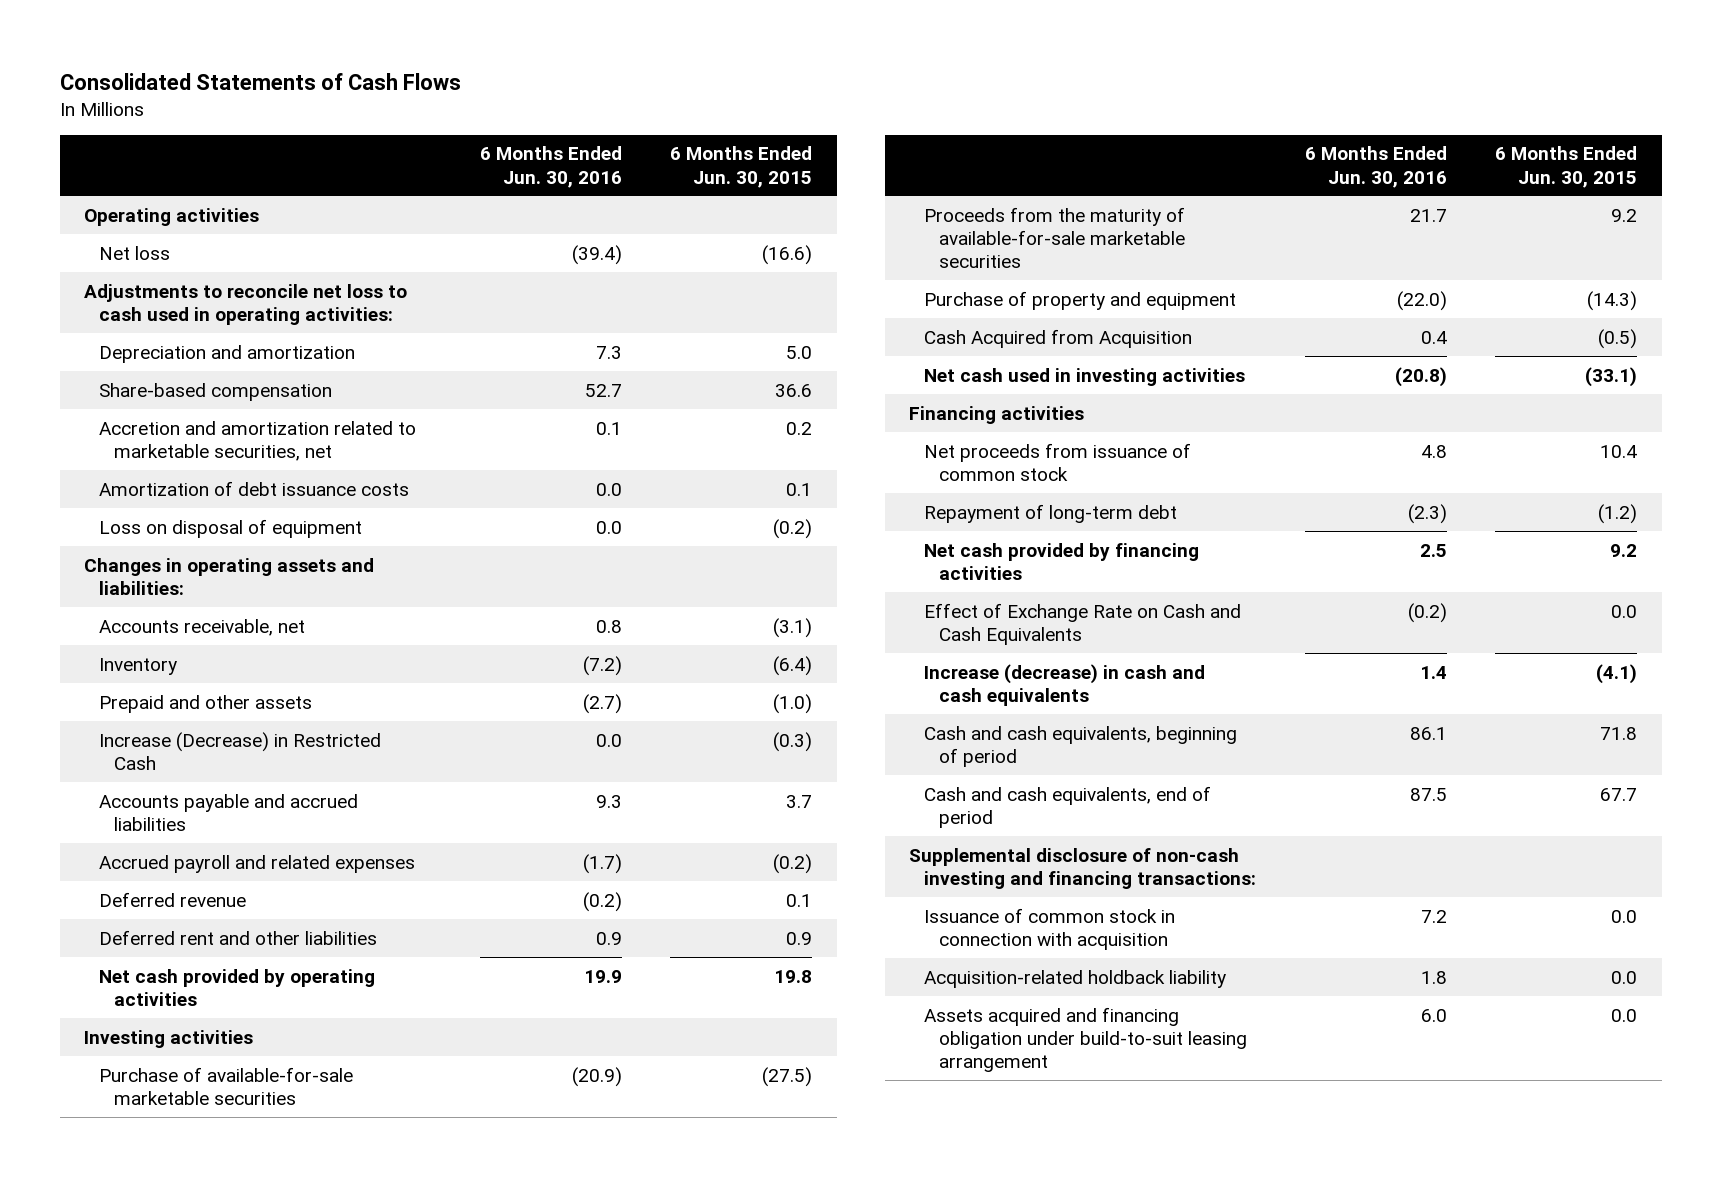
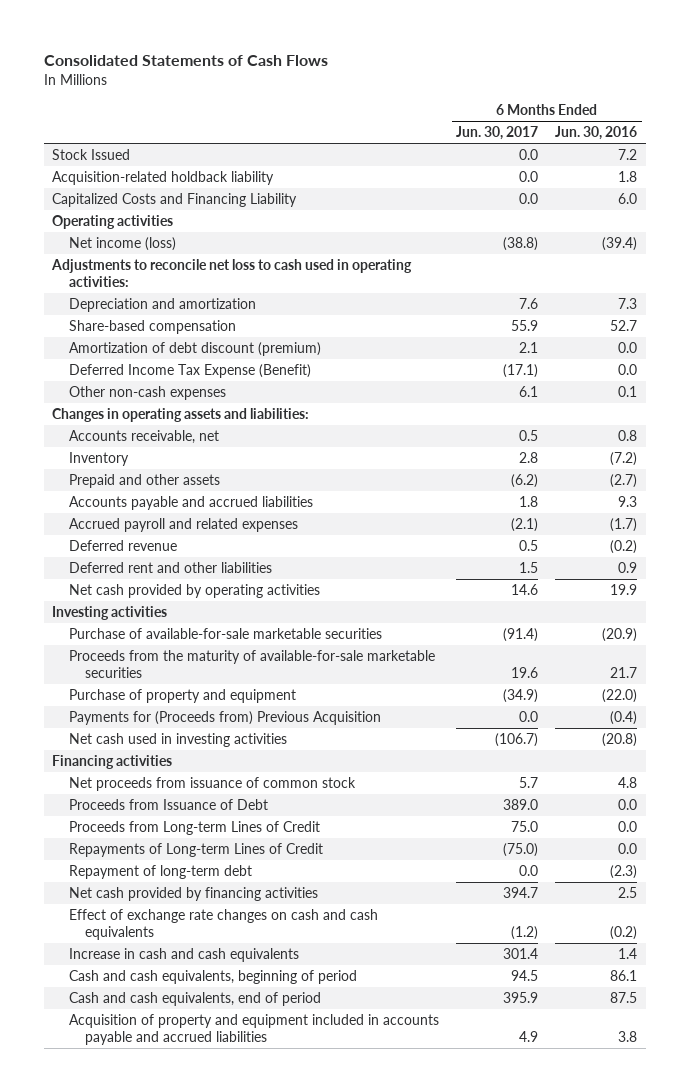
[670,146,813,188] 6 Months Ended Jun. 30, 2015 -> none
none -> [455,126,538,141] Jun. 30, 2017
none -> [52,149,131,161] Stock Issued
[923,969,1226,988] Acquisition-related holdback liability -> [52,171,275,186] Acquisition-related holdback liability
none -> [52,193,298,208] Capitalized Costs and Financing Liability
[98,245,170,260] Net loss -> [68,237,176,252] Net income (loss)
[98,420,416,461] Accretion and amortization related to marketable securities, net -> none
[98,480,409,496] Amortization of debt issuance costs -> none
[98,518,362,538] Loss on disposal of equipment -> none
none -> [68,342,321,357] Amortization of debt discount (premium)
none -> [68,364,311,379] Deferred Income Tax Expense (Benefit)
none -> [68,386,226,401] Other non-cash expenses
[98,731,381,770] Increase (Decrease) in Restricted Cash -> none
[923,328,1192,348] Cash Acquired from Acquisition -> [68,711,381,726] Payments for (Proceeds from) Previous Acquisition
[1420,330,1447,344] 0.4 -> [610,711,638,726] (0.4)
none -> [68,799,268,811] Proceeds from Issuance of Debt
none -> [68,821,320,836] Proceeds from Long-term Lines of Credit
none -> [68,843,323,858] Repayments of Long-term Lines of Credit
[923,602,1241,645] Effect of Exchange Rate on Cash and Cash Equivalents -> [68,909,378,941] Effect of exchange rate changes on cash and cash equivalents
[923,663,1205,706] Increase (decrease) in cash and cash equivalents -> [68,948,299,963] Increase in cash and cash equivalents
[909,847,1256,889] Supplemental disclosure of non-cash investing and financing transactions: -> none
[923,907,1175,950] Issuance of common stock in connection with acquisition -> none
[923,1006,1247,1072] Assets acquired and financing obligation under build-to-suit leasing arrangement -> none
none -> [68,1014,439,1046] Acquisition of property and equipment included in accounts payable and accrued liabilities

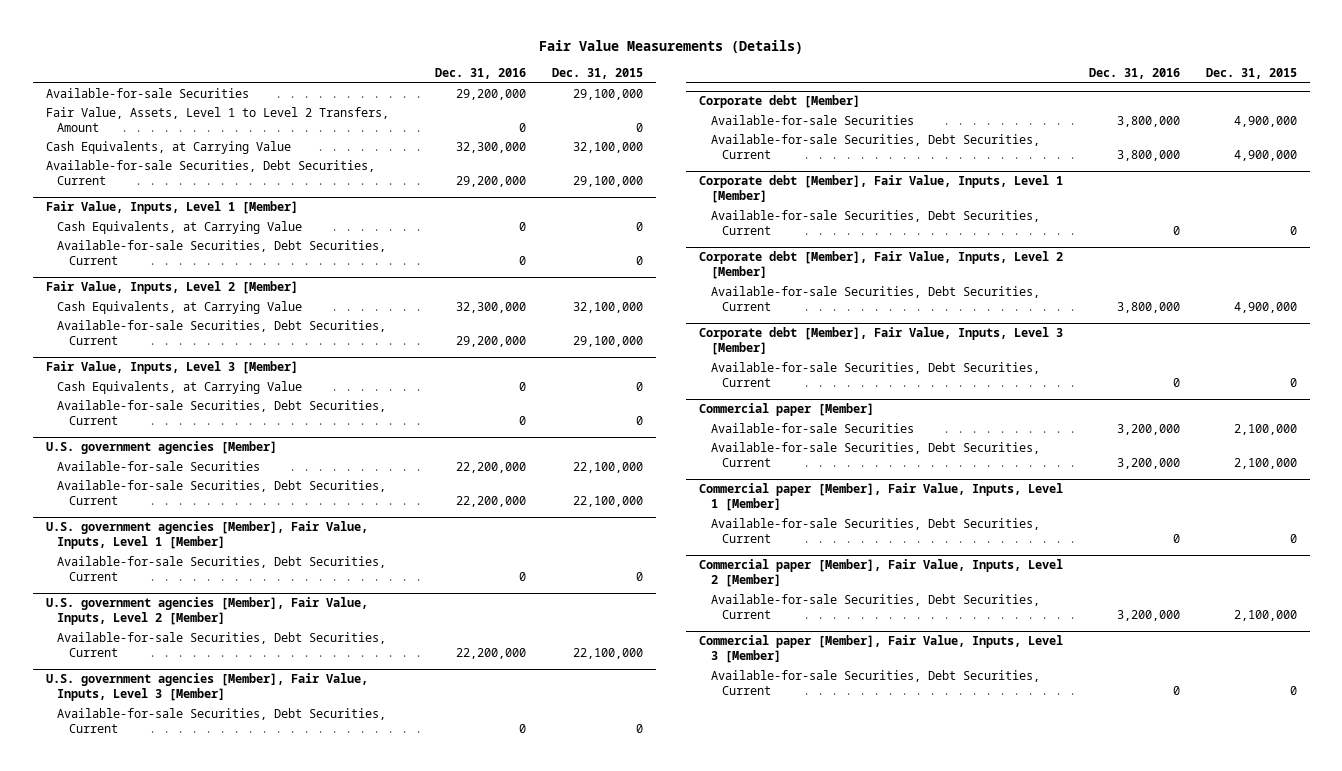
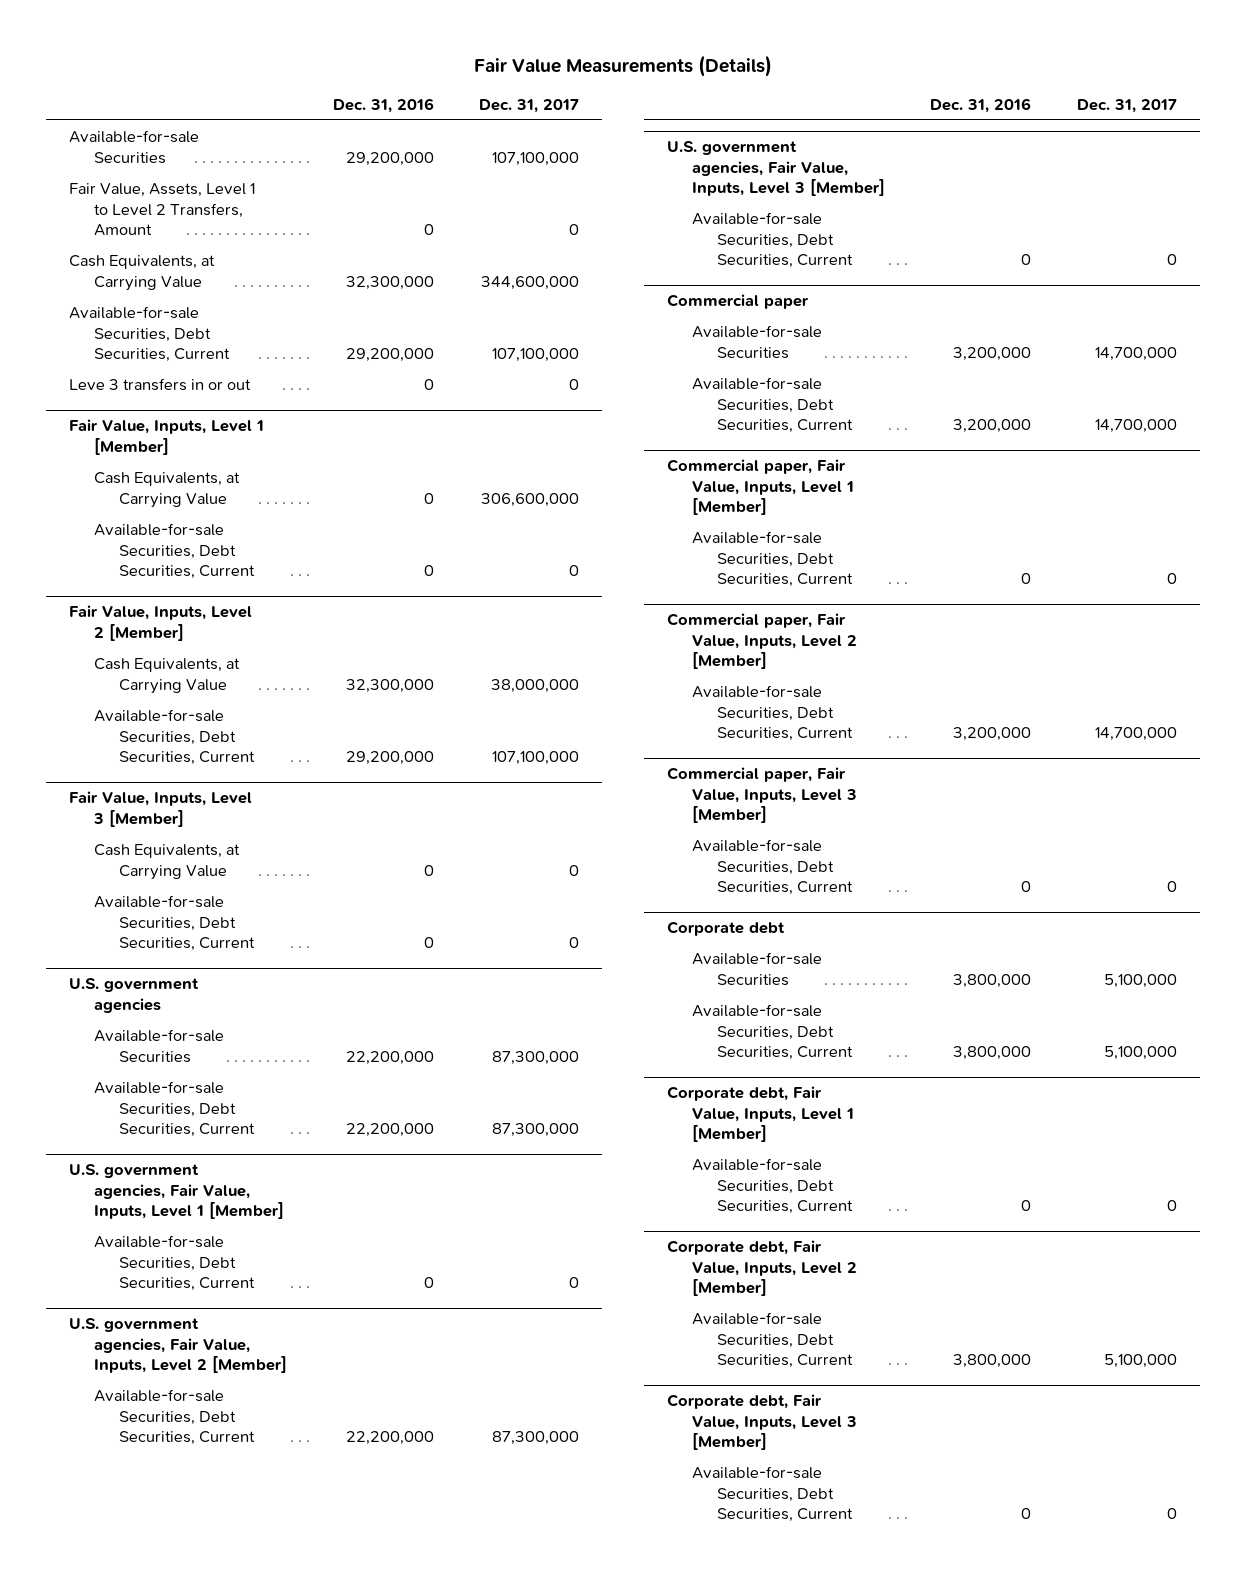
[552,68,644,80] Dec. 31, 2015 -> none
none -> [479,98,580,113] Dec. 31, 2017
none -> [69,378,252,392] Leve 3 transfers in or out
[45,441,277,455] U.S. government agencies [Member] -> [69,978,200,1013] U.S. government agencies
[45,521,368,550] U.S. government agencies [Member], Fair Value, Inputs, Level 1 [Member] -> [69,1164,285,1219] U.S. government agencies, Fair Value, Inputs, Level 1 [Member]
[45,597,368,626] U.S. government agencies [Member], Fair Value, Inputs, Level 2 [Member] -> [69,1318,288,1373] U.S. government agencies, Fair Value, Inputs, Level 2 [Member]
[57,708,387,733] Available-for-sale Securities, Debt Securities, Current -> none
[699,95,861,109] Corporate debt [Member] -> none
[710,115,914,126] Available-for-sale Securities -> none
[710,134,1040,159] Available-for-sale Securities, Debt Securities, Current -> none
[699,175,1064,204] Corporate debt [Member], Fair Value, Inputs, Level 1 [Member] -> none
[710,210,1040,235] Available-for-sale Securities, Debt Securities, Current -> none
[699,251,1064,280] Corporate debt [Member], Fair Value, Inputs, Level 2 [Member] -> none
[710,286,1040,311] Available-for-sale Securities, Debt Securities, Current -> none
[699,327,1064,356] Corporate debt [Member], Fair Value, Inputs, Level 3 [Member] -> none
[45,673,368,702] U.S. government agencies [Member], Fair Value, Inputs, Level 3 [Member] -> [666,141,885,196] U.S. government agencies, Fair Value, Inputs, Level 3 [Member]
[699,403,875,417] Commercial paper [Member] -> [666,294,809,310] Commercial paper
[699,483,1064,512] Commercial paper [Member], Fair Value, Inputs, Level 1 [Member] -> [666,459,854,515] Commercial paper, Fair Value, Inputs, Level 1 [Member]
[699,559,1064,588] Commercial paper [Member], Fair Value, Inputs, Level 2 [Member] -> [666,613,857,669] Commercial paper, Fair Value, Inputs, Level 2 [Member]
[699,635,1064,664] Commercial paper [Member], Fair Value, Inputs, Level 3 [Member] -> [666,767,857,823] Commercial paper, Fair Value, Inputs, Level 3 [Member]
none -> [666,921,785,937] Corporate debt
none -> [691,952,822,986] Available-for-sale Securities
none -> [691,1004,853,1060] Available-for-sale Securities, Debt Securities, Current
none -> [666,1086,854,1142] Corporate debt, Fair Value, Inputs, Level 1 [Member]
none -> [691,1158,853,1214] Available-for-sale Securities, Debt Securities, Current
none -> [666,1240,857,1296] Corporate debt, Fair Value, Inputs, Level 2 [Member]
none -> [691,1312,853,1368] Available-for-sale Securities, Debt Securities, Current
none -> [666,1394,857,1450] Corporate debt, Fair Value, Inputs, Level 3 [Member]
none -> [691,1466,853,1522] Available-for-sale Securities, Debt Securities, Current

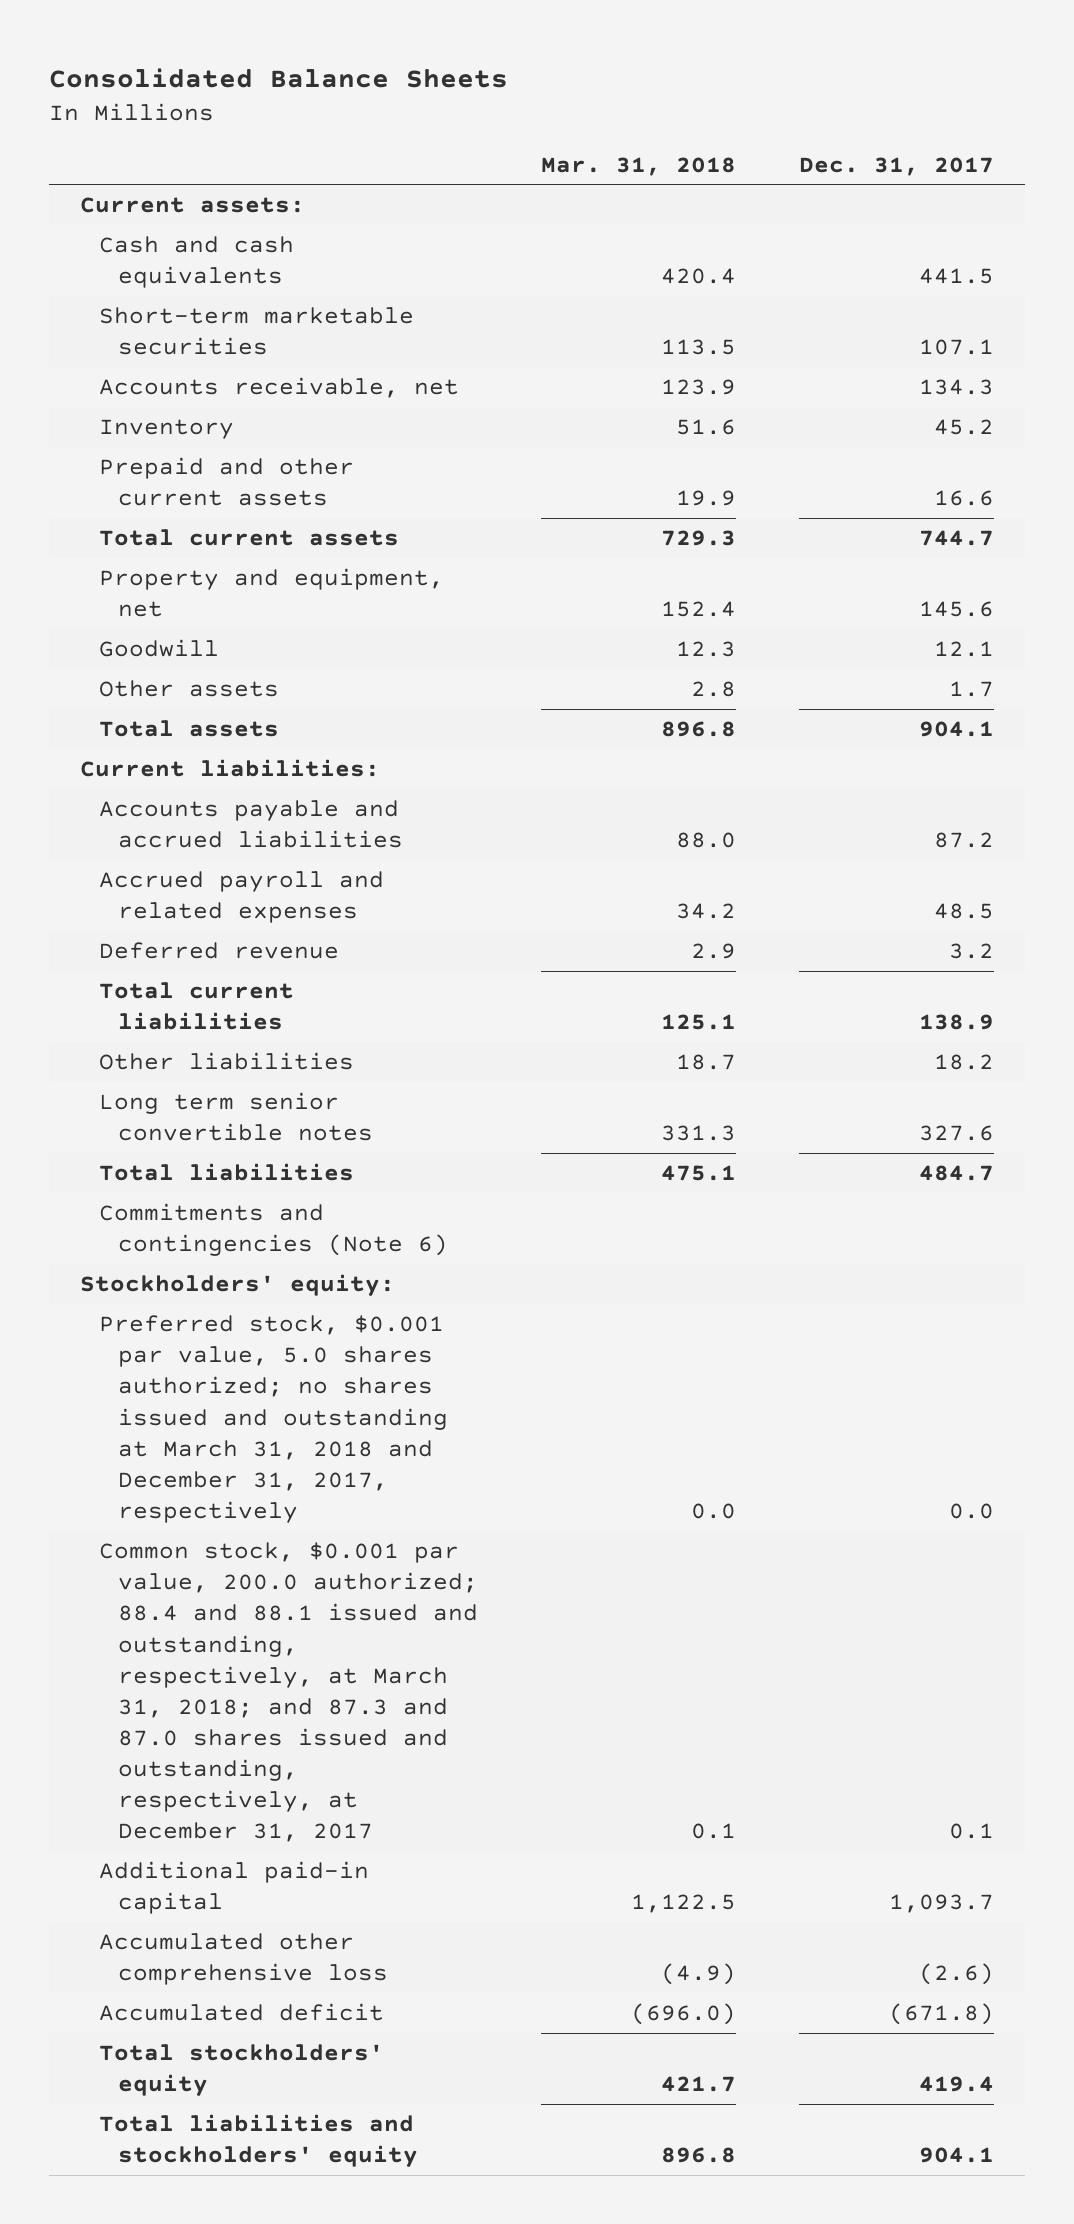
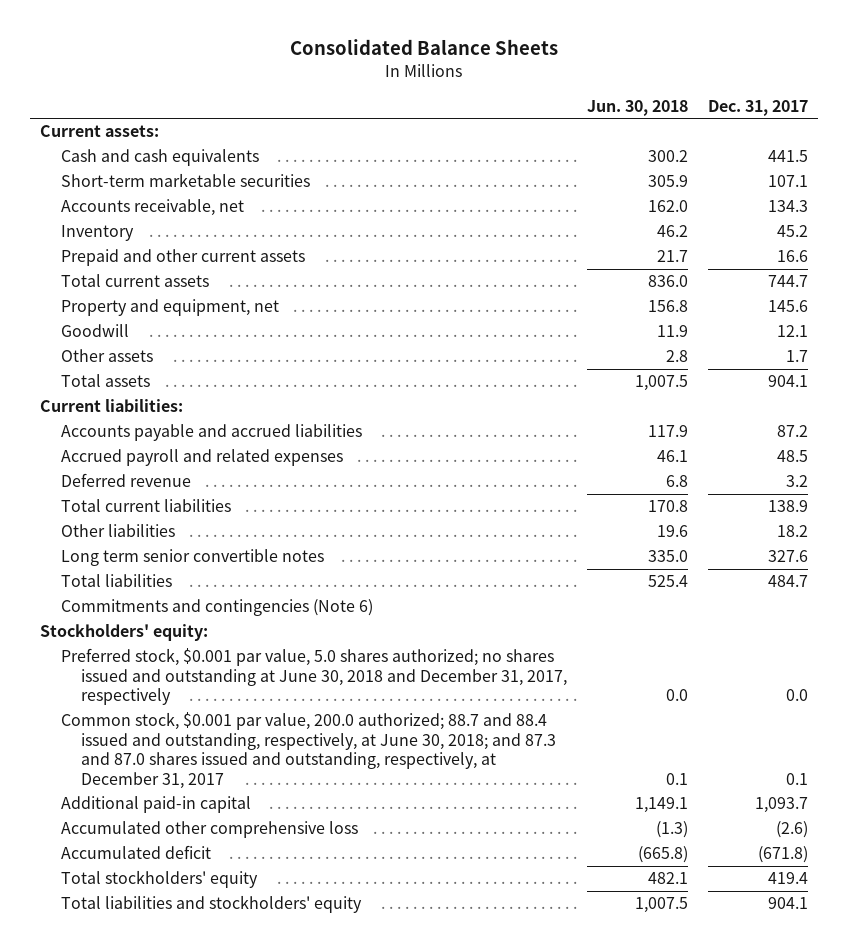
[540,156,736,176] Mar. 31, 2018 -> none
none -> [587,99,689,116] Jun. 30, 2018
[98,1315,448,1523] Preferred stock, $0.001 par value, 5.0 shares authorized; no shares issued and outstanding at March 31, 2018 and December 31, 2017, respectively -> [60,648,567,706] Preferred stock, $0.001 par value, 5.0 shares authorized; no shares issued and outstanding at June 30, 2018 and December 31, 2017, respectively
[98,1542,478,1843] Common stock, $0.001 par value, 200.0 authorized; 88.4 and 88.1 issued and outstanding, respectively, at March 31, 2018; and 87.3 and 87.0 shares issued and outstanding, respectively, at December 31, 2017 -> [60,712,556,789] Common stock, $0.001 par value, 200.0 authorized; 88.7 and 88.4 issued and outstanding, respectively, at June 30, 2018; and 87.3 and 87.0 shares issued and outstanding, respectively, at December 31, 2017

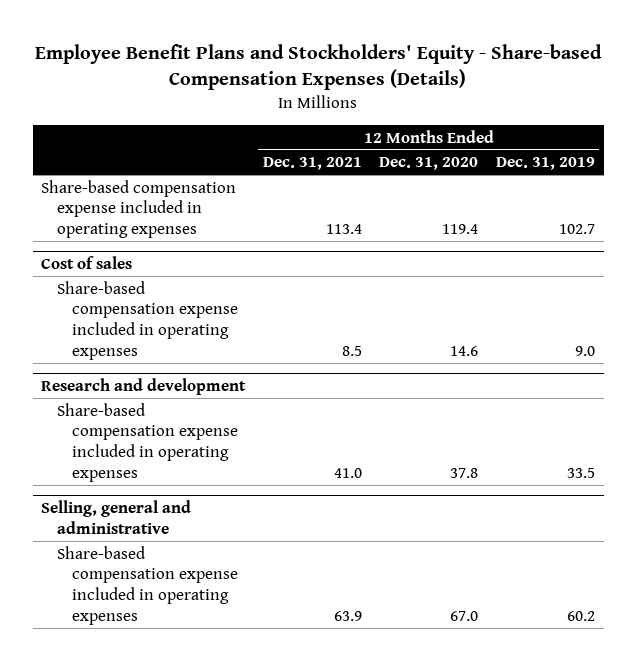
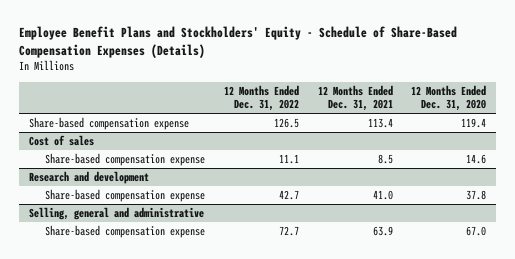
[35,43,603,91] Employee Benefit Plans and Stockholders' Equity - Share-based Compensation Expenses (Details) -> [19,26,458,58] Employee Benefit Plans and Stockholders' Equity - Schedule of Share-Based Compensation Expenses (Details)
[495,157,595,171] Dec. 31, 2019 -> none
none -> [223,84,299,112] 12 Months Ended Dec. 31, 2022
[41,179,237,238] Share-based compensation expense included in operating expenses -> [28,116,189,130] Share-based compensation expense
[56,280,239,360] Share-based compensation expense included in operating expenses -> [44,152,205,166] Share-based compensation expense
[56,402,239,482] Share-based compensation expense included in operating expenses -> [44,188,205,202] Share-based compensation expense
[56,545,239,625] Share-based compensation expense included in operating expenses -> [44,224,205,238] Share-based compensation expense

